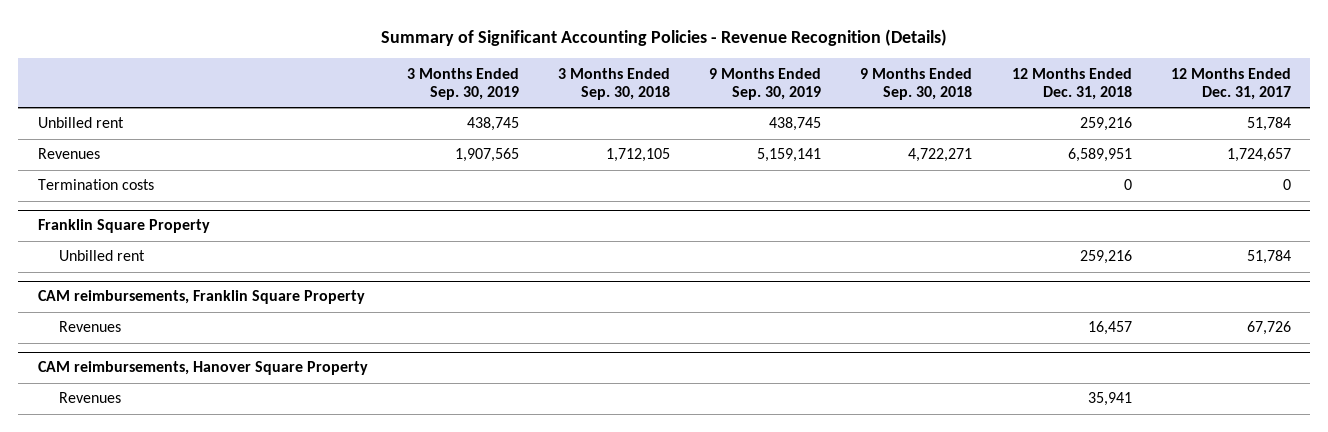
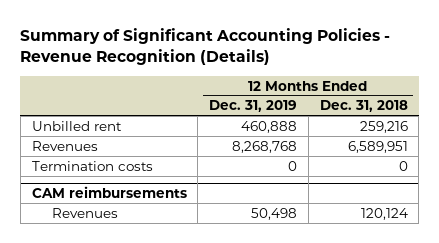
[406,67,519,100] 3 Months Ended Sep. 30, 2019 -> none
[558,67,671,100] 3 Months Ended Sep. 30, 2018 -> none
[709,67,822,100] 9 Months Ended Sep. 30, 2019 -> none
[860,67,973,100] 9 Months Ended Sep. 30, 2018 -> none
[1170,67,1291,100] 12 Months Ended Dec. 31, 2017 -> none
none -> [209,100,298,113] Dec. 31, 2019
[37,219,210,234] Franklin Square Property -> none
[59,250,146,262] Unbilled rent -> none
[37,290,365,305] CAM reimbursements, Franklin Square Property -> none
[37,361,368,376] CAM reimbursements, Hanover Square Property -> none
[59,392,122,404] Revenues -> none
none -> [31,186,187,199] CAM reimbursements
[1087,321,1132,336] 16,457 -> [360,207,408,220] 120,124

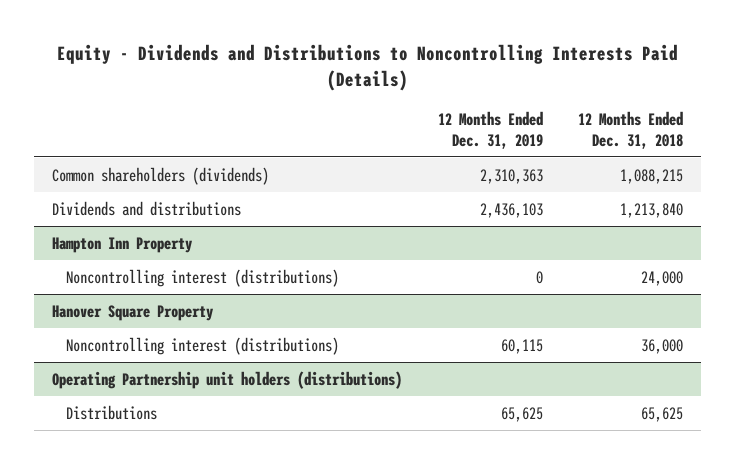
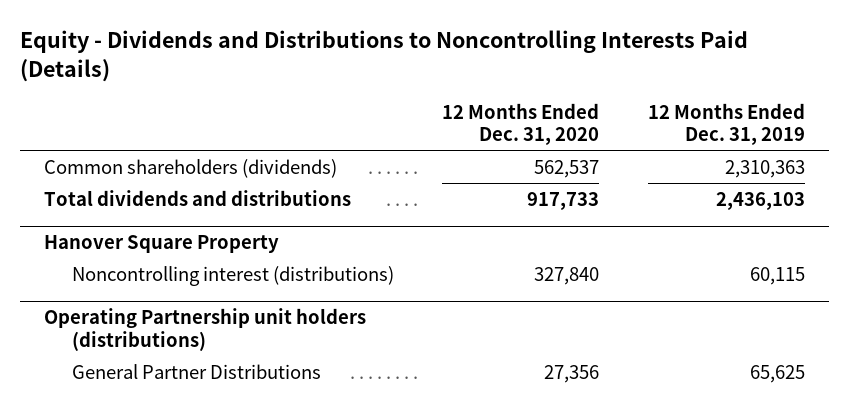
[578,110,684,149] 12 Months Ended Dec. 31, 2018 -> none
none -> [442,102,600,146] 12 Months Ended Dec. 31, 2020
[52,236,193,253] Hampton Inn Property -> none
[65,268,339,287] Noncontrolling interest (distributions) -> none
[52,200,242,216] Dividends and distributions -> [43,189,351,206] Total dividends and distributions
[65,404,157,420] Distributions -> [71,363,321,379] General Partner Distributions

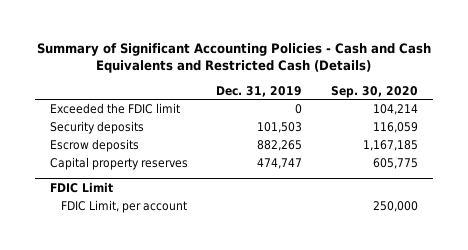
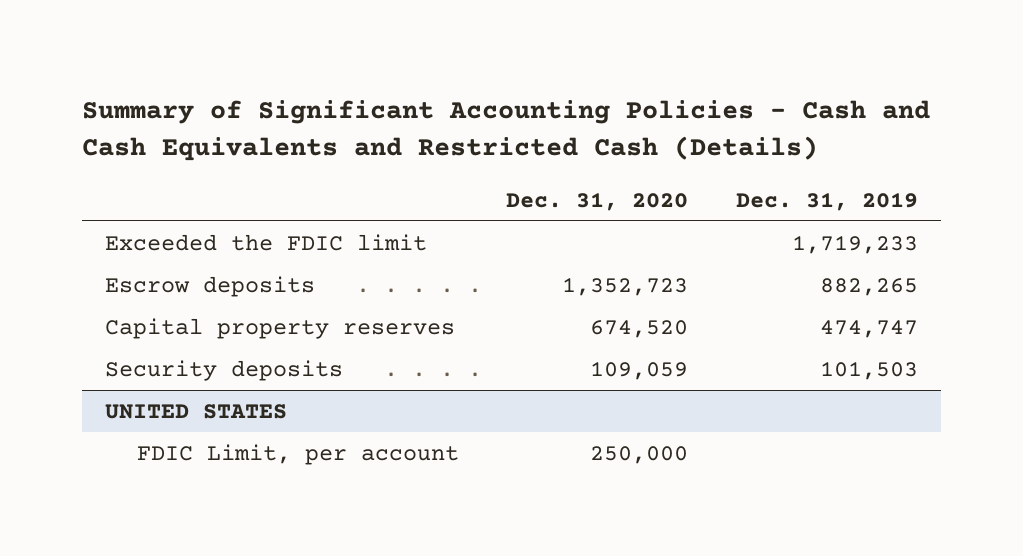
[331,85,419,98] Sep. 30, 2020 -> none
none -> [506,191,689,211] Dec. 31, 2020
[295,104,303,115] 0 -> [791,234,918,254] 1,719,233
[49,182,113,194] FDIC Limit -> none
[49,121,144,135] Security deposits -> [105,359,344,381] Security deposits
none -> [105,403,288,419] UNITED STATES

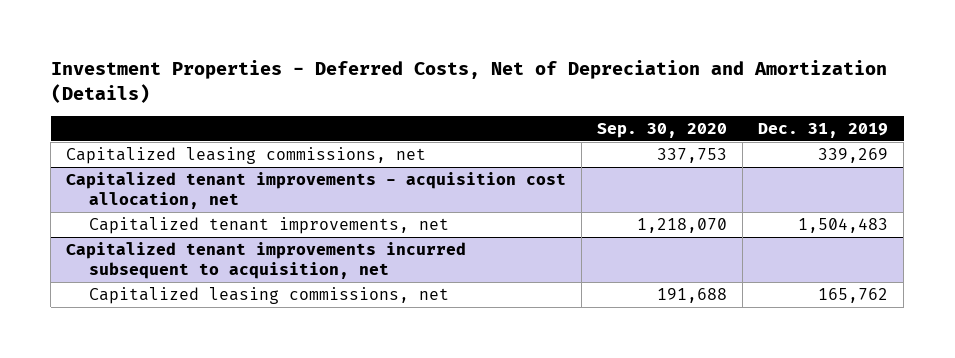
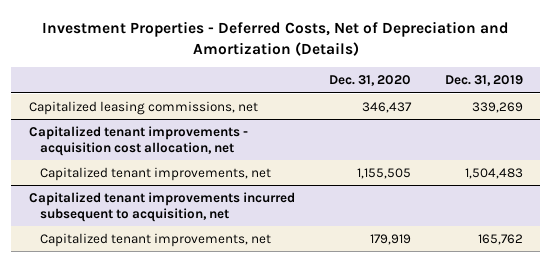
[597,122,728,138] Sep. 30, 2020 -> none
none -> [328,75,411,87] Dec. 31, 2020
[89,287,450,305] Capitalized leasing commissions, net -> [40,232,272,247] Capitalized tenant improvements, net

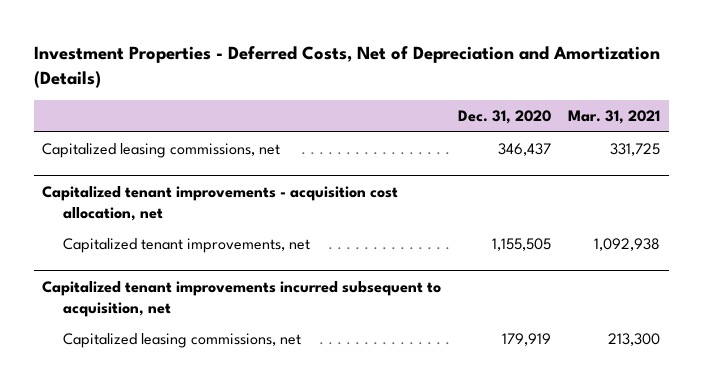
[445,75,524,87] Dec. 31, 2019 -> none
none -> [568,110,661,125] Mar. 31, 2021
[40,232,272,247] Capitalized tenant improvements, net -> [63,333,302,349] Capitalized leasing commissions, net

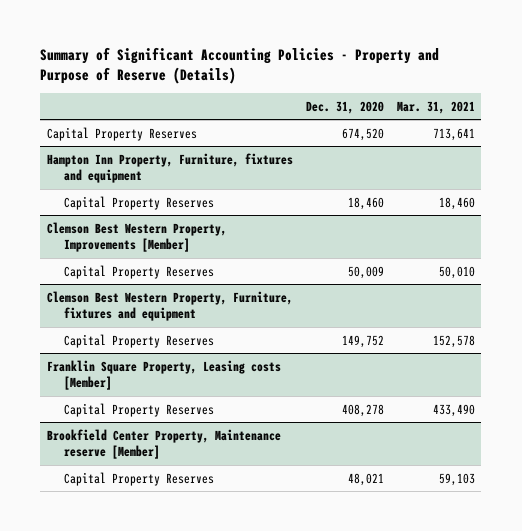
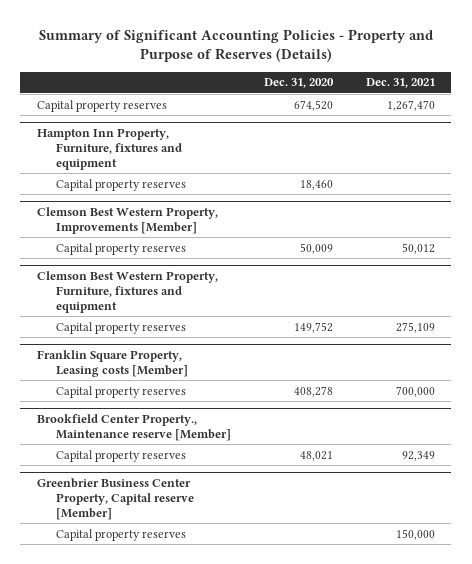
[40,47,440,85] Summary of Significant Accounting Policies - Property and Purpose of Reserve (Details) -> [38,28,433,63] Summary of Significant Accounting Policies - Property and Purpose of Reserves (Details)
[396,100,475,114] Mar. 31, 2021 -> none
none -> [366,78,436,89] Dec. 31, 2021
[46,126,197,141] Capital Property Reserves -> [36,99,167,112] Capital property reserves
[64,195,215,210] Capital Property Reserves -> [56,178,187,191] Capital property reserves
[64,264,215,279] Capital Property Reserves -> [56,242,187,255] Capital property reserves
[64,333,215,348] Capital Property Reserves -> [56,321,187,334] Capital property reserves
[64,402,215,417] Capital Property Reserves -> [56,385,187,398] Capital property reserves
[46,428,281,460] Brookfield Center Property, Maintenance reserve [Member] -> [36,414,232,441] Brookfield Center Property., Maintenance reserve [Member]
[64,471,215,486] Capital Property Reserves -> [56,449,187,462] Capital property reserves
none -> [36,478,195,520] Greenbrier Business Center Property, Capital reserve [Member]
none -> [56,528,187,541] Capital property reserves

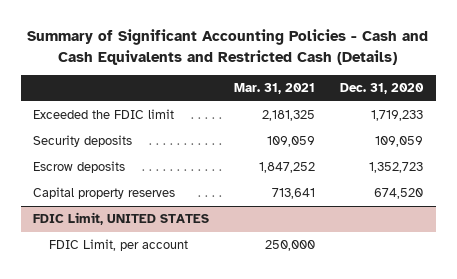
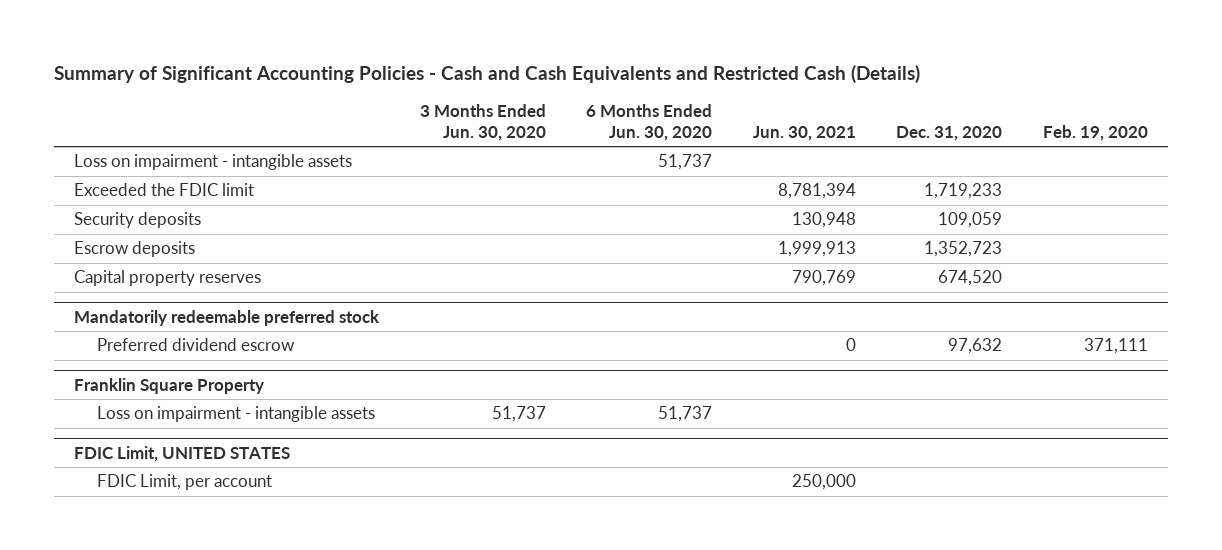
[234,83,316,95] Mar. 31, 2021 -> none
none -> [419,103,546,141] 3 Months Ended Jun. 30, 2020
none -> [586,103,713,141] 6 Months Ended Jun. 30, 2020
none -> [752,125,856,141] Jun. 30, 2021
none -> [1042,124,1148,141] Feb. 19, 2020
none -> [73,154,352,171] Loss on impairment - intangible assets
none -> [73,309,380,326] Mandatorily redeemable preferred stock
none -> [97,338,296,352] Preferred dividend escrow
none -> [73,377,264,394] Franklin Square Property
none -> [97,406,376,423] Loss on impairment - intangible assets

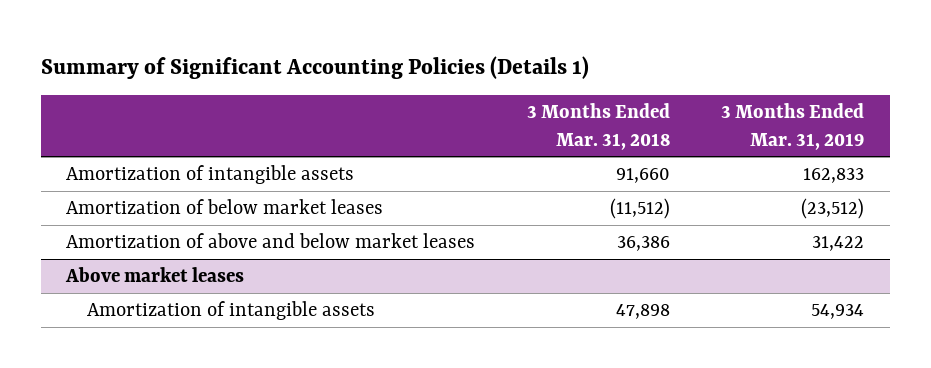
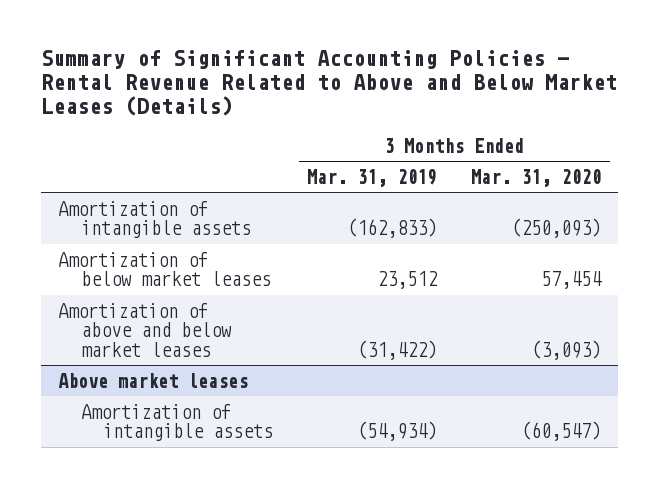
[40,55,589,79] Summary of Significant Accounting Policies (Details 1) -> [41,49,618,117] Summary of Significant Accounting Policies - Rental Revenue Related to Above and Below Market Leases (Details)
[526,103,670,150] 3 Months Ended Mar. 31, 2018 -> none
none -> [471,168,602,187] Mar. 31, 2020
[803,168,865,184] 162,833 -> [347,218,438,239] (162,833)
[801,198,865,220] (23,512) -> [377,271,439,290] 23,512
[812,236,865,252] 31,422 -> [357,339,438,360] (31,422)
[811,304,865,320] 54,934 -> [357,421,438,442] (54,934)

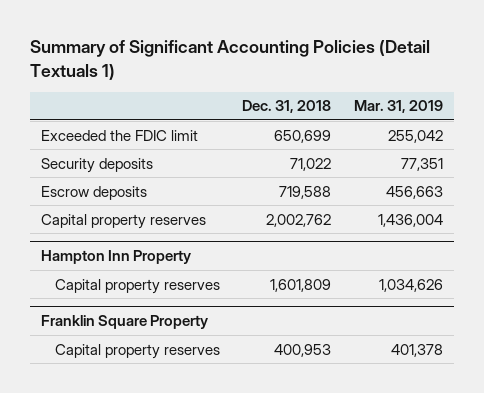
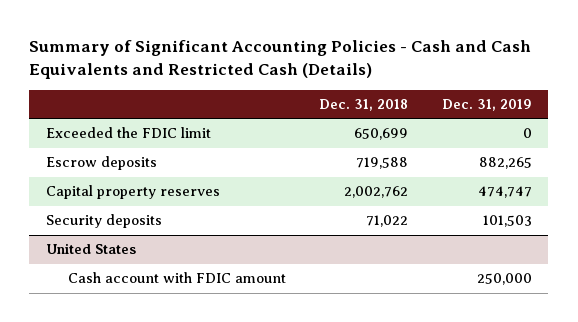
[29,40,430,80] Summary of Significant Accounting Policies (Detail Textuals 1) -> [29,40,532,80] Summary of Significant Accounting Policies - Cash and Cash Equivalents and Restricted Cash (Details)
[353,100,443,114] Mar. 31, 2019 -> none
none -> [441,99,532,112] Dec. 31, 2019
[41,250,192,265] Hampton Inn Property -> none
[55,278,221,294] Capital property reserves -> none
[41,315,209,330] Franklin Square Property -> none
[55,343,221,359] Capital property reserves -> none
[41,157,154,173] Security deposits -> [46,214,163,229] Security deposits
none -> [46,243,137,255] United States
none -> [68,272,287,284] Cash account with FDIC amount

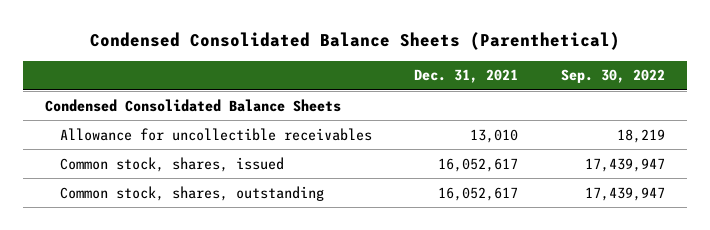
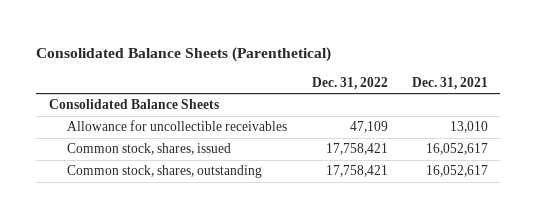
[89,32,620,51] Condensed Consolidated Balance Sheets (Parenthetical) -> [36,46,332,62] Consolidated Balance Sheets (Parenthetical)
[561,69,666,84] Sep. 30, 2022 -> none
none -> [311,76,388,90] Dec. 31, 2022
[44,98,341,112] Condensed Consolidated Balance Sheets -> [48,99,219,110] Consolidated Balance Sheets

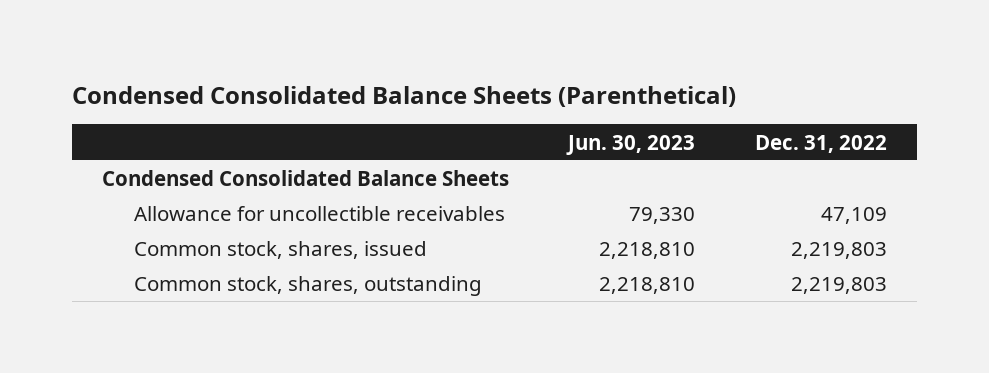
[36,46,332,62] Consolidated Balance Sheets (Parenthetical) -> [71,85,736,107] Condensed Consolidated Balance Sheets (Parenthetical)
[412,76,489,90] Dec. 31, 2021 -> none
none -> [566,134,696,155] Jun. 30, 2023
[48,99,219,110] Consolidated Balance Sheets -> [101,170,509,187] Condensed Consolidated Balance Sheets
[325,143,388,156] 17,758,421 -> [791,242,888,260] 2,219,803
[325,165,388,178] 17,758,421 -> [791,277,888,295] 2,219,803

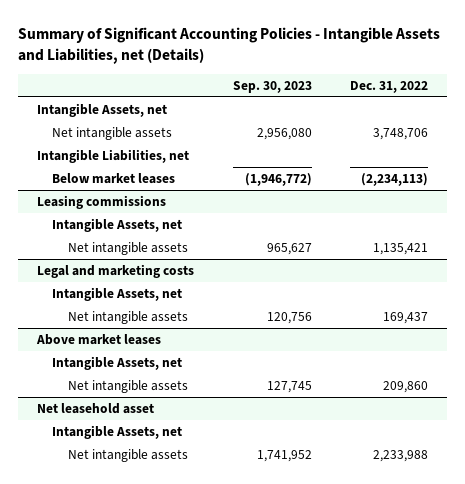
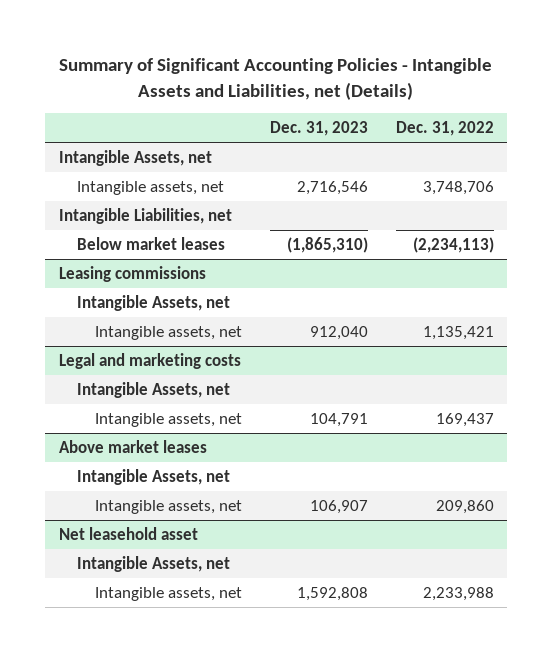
[232,80,312,93] Sep. 30, 2023 -> none
none -> [269,121,368,137] Dec. 31, 2023
[52,127,173,141] Net intangible assets -> [77,180,225,195] Intangible assets, net
[67,242,188,256] Net intangible assets -> [95,325,243,340] Intangible assets, net
[67,311,188,325] Net intangible assets -> [95,412,243,427] Intangible assets, net
[67,380,188,394] Net intangible assets -> [95,499,243,514] Intangible assets, net
[67,449,188,463] Net intangible assets -> [95,586,243,601] Intangible assets, net

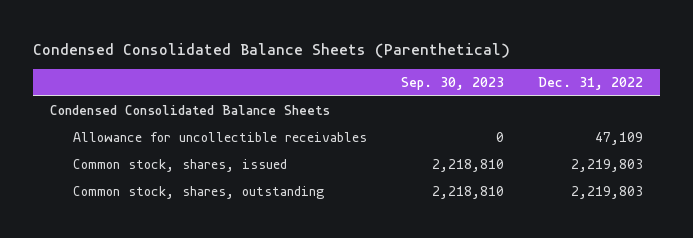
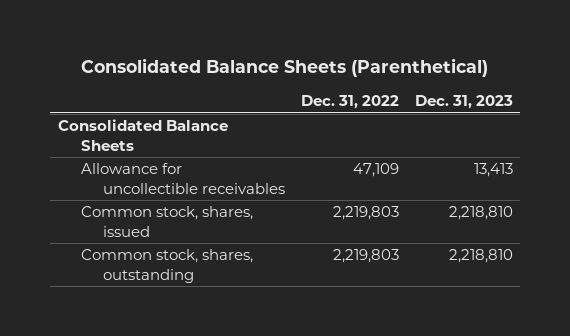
[33,42,511,58] Condensed Consolidated Balance Sheets (Parenthetical) -> [81,58,489,78] Consolidated Balance Sheets (Parenthetical)
[400,77,504,91] Sep. 30, 2023 -> none
none -> [414,94,513,109] Dec. 31, 2023
[50,105,331,116] Condensed Consolidated Balance Sheets -> [57,119,228,151] Consolidated Balance Sheets

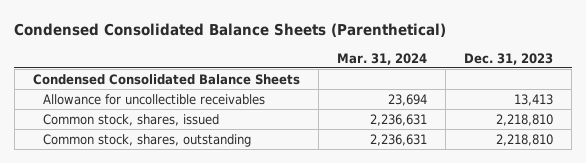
[81,58,489,78] Consolidated Balance Sheets (Parenthetical) -> [14,22,447,37] Condensed Consolidated Balance Sheets (Parenthetical)
[301,94,400,109] Dec. 31, 2022 -> none
none -> [337,52,428,65] Mar. 31, 2024
[57,119,228,151] Consolidated Balance Sheets -> [33,73,301,85] Condensed Consolidated Balance Sheets

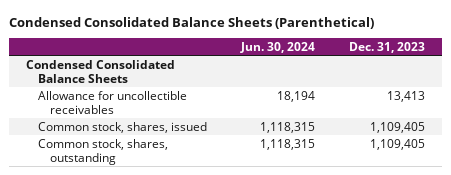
[337,52,428,65] Mar. 31, 2024 -> none
none -> [239,41,315,53] Jun. 30, 2024
[496,113,554,126] 2,218,810 -> [369,121,425,133] 1,109,405
[496,133,554,146] 2,218,810 -> [369,138,425,150] 1,109,405

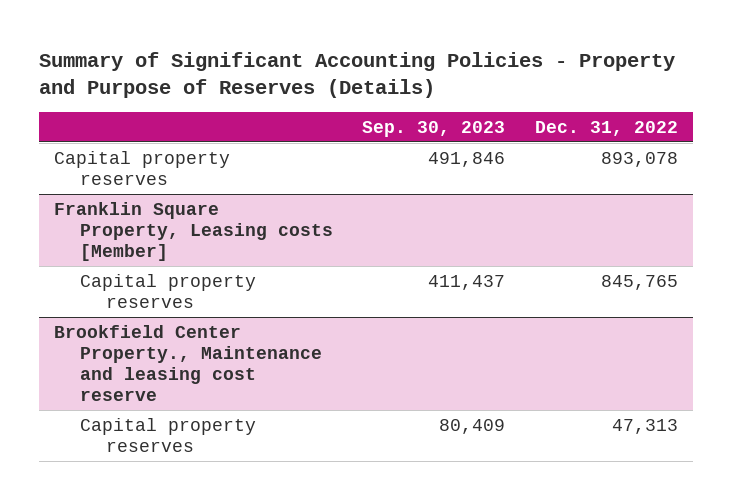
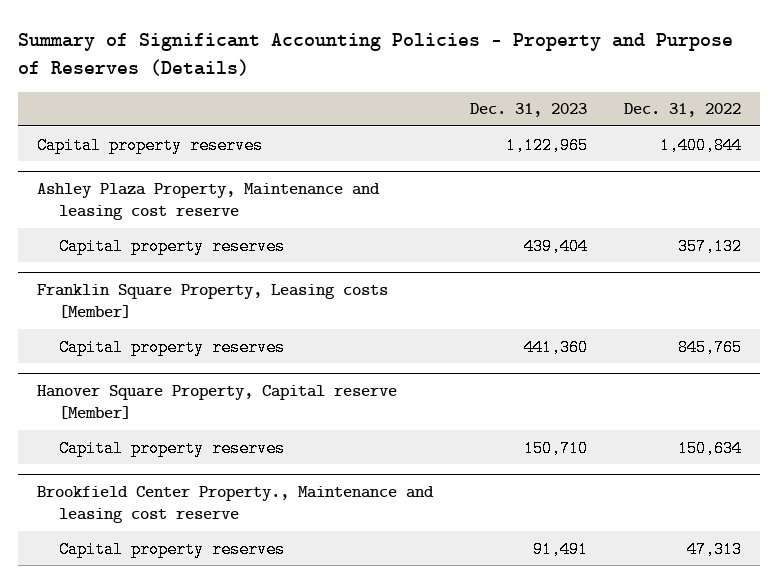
[362,120,506,137] Sep. 30, 2023 -> none
none -> [469,103,587,118] Dec. 31, 2023
[600,151,678,167] 893,078 -> [660,136,743,154] 1,400,844
none -> [36,183,380,220] Ashley Plaza Property, Maintenance and leasing cost reserve
none -> [59,237,286,255] Capital property reserves
none -> [36,385,397,419] Hanover Square Property, Capital reserve [Member]
none -> [59,439,286,457] Capital property reserves

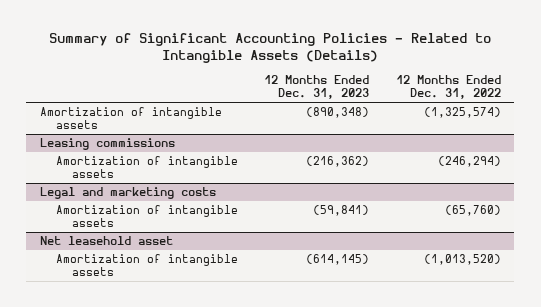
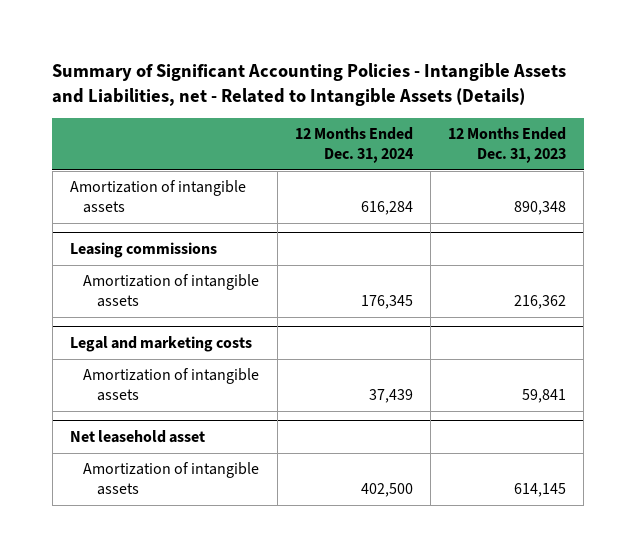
[49,33,492,64] Summary of Significant Accounting Policies - Related to Intangible Assets (Details) -> [52,63,567,107] Summary of Significant Accounting Policies - Intangible Assets and Liabilities, net - Related to Intangible Assets (Details)
[395,75,501,100] 12 Months Ended Dec. 31, 2022 -> none
none -> [294,127,414,164] 12 Months Ended Dec. 31, 2024
[306,107,370,119] (890,348) -> [513,201,566,216] 890,348
[306,156,370,168] (216,362) -> [513,295,566,310] 216,362
[313,205,370,217] (59,841) -> [521,389,566,404] 59,841
[306,254,370,266] (614,145) -> [513,483,566,498] 614,145

